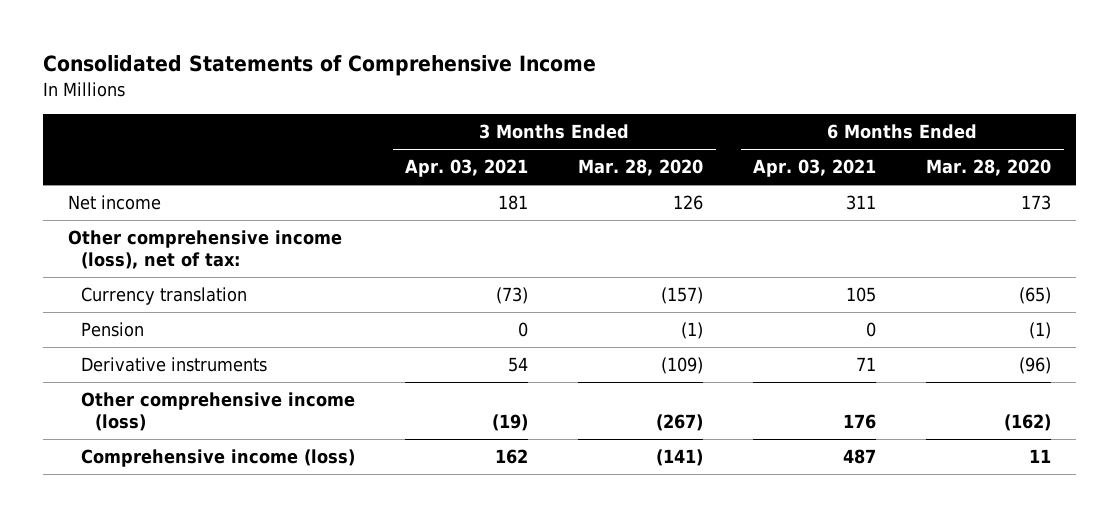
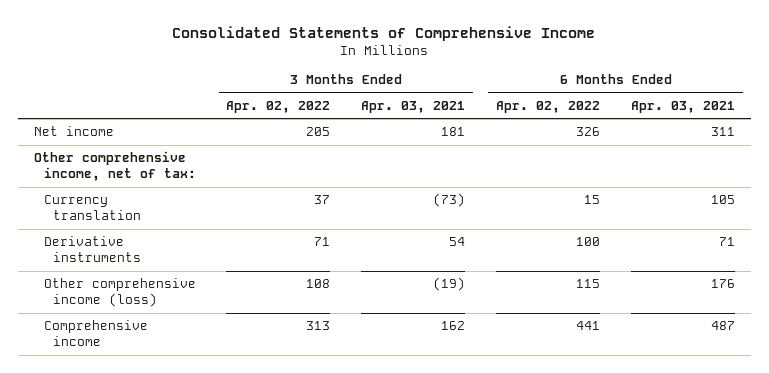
[578,159,704,177] Mar. 28, 2020 -> none
[926,159,1052,177] Mar. 28, 2020 -> none
none -> [226,100,331,113] Apr. 02, 2022
none -> [496,100,601,113] Apr. 02, 2022
[67,230,342,270] Other comprehensive income (loss), net of tax: -> [33,151,196,182] Other comprehensive income, net of tax:
[81,322,145,338] Pension -> none
[81,449,356,468] Comprehensive income (loss) -> [43,320,148,347] Comprehensive income

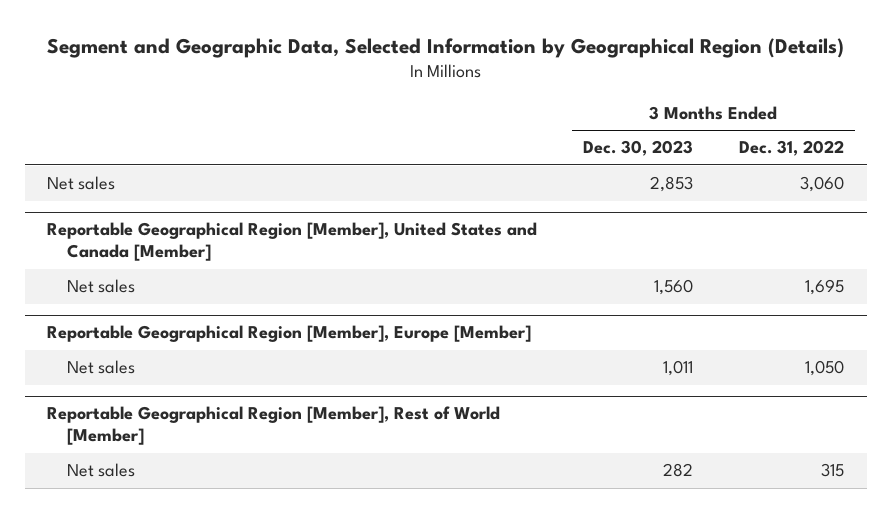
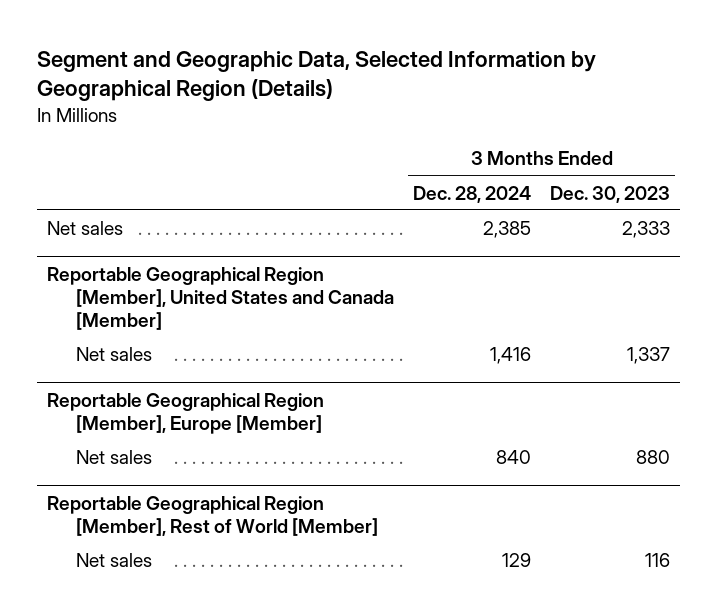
[738,140,844,157] Dec. 31, 2022 -> none
none -> [412,185,531,203] Dec. 28, 2024
[650,176,694,193] 2,853 -> [622,221,671,239] 2,333
[654,279,694,296] 1,560 -> [627,347,671,365] 1,337
[663,360,694,377] 1,011 -> [636,450,671,465] 880
[663,463,694,478] 282 -> [645,553,671,568] 116

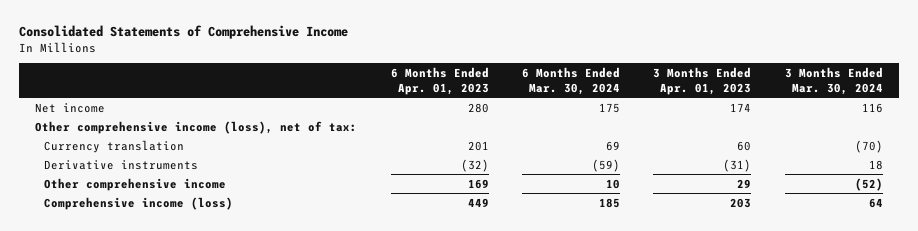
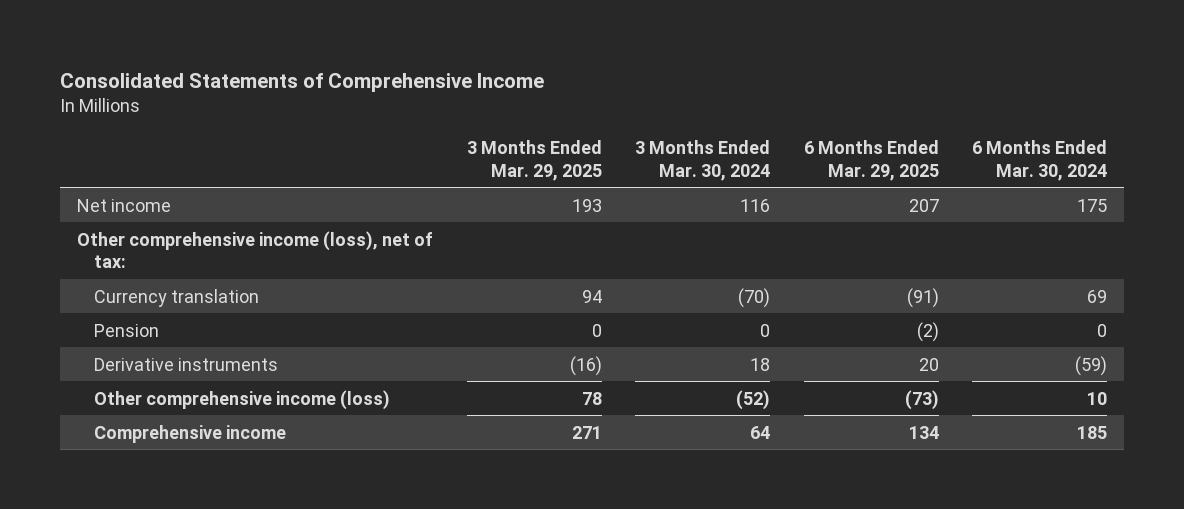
[390,67,489,95] 6 Months Ended Apr. 01, 2023 -> none
[653,67,752,95] 3 Months Ended Apr. 01, 2023 -> none
none -> [466,139,602,181] 3 Months Ended Mar. 29, 2025
none -> [803,139,939,181] 6 Months Ended Mar. 29, 2025
none -> [94,323,160,337] Pension
[43,177,226,191] Other comprehensive income -> [94,389,391,410] Other comprehensive income (loss)
[43,196,233,210] Comprehensive income (loss) -> [94,424,287,443] Comprehensive income

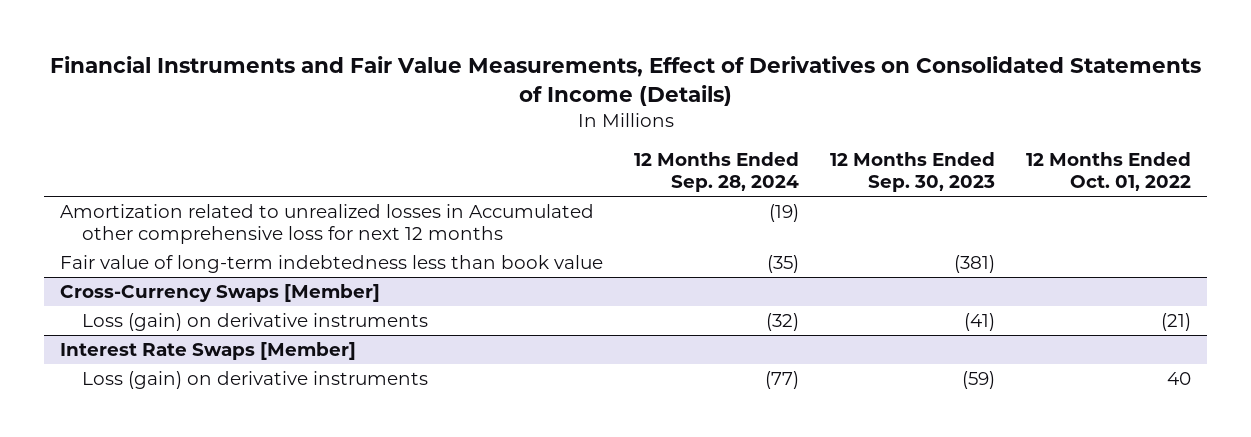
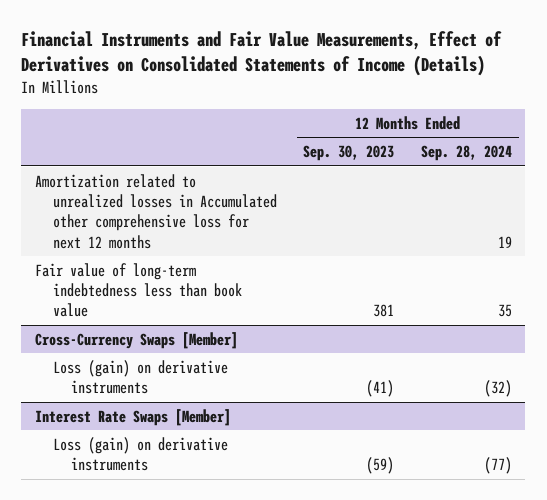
[1026,151,1192,192] 12 Months Ended Oct. 01, 2022 -> none
[769,203,800,222] (19) -> [498,235,513,248] 19
[767,254,800,273] (35) -> [498,304,513,318] 35
[954,254,996,273] (381) -> [373,304,395,318] 381

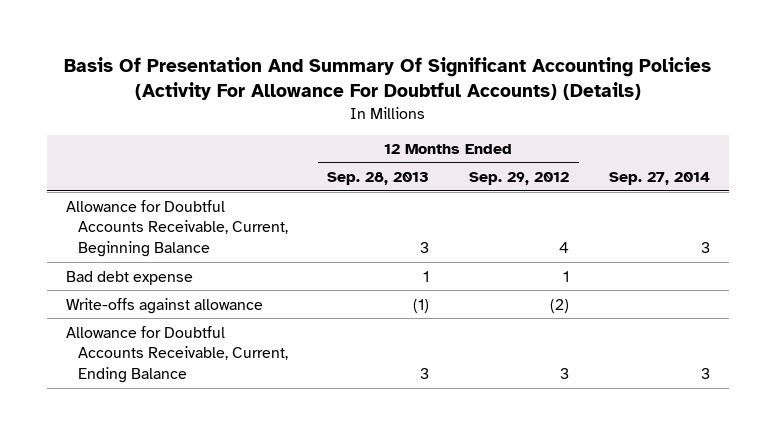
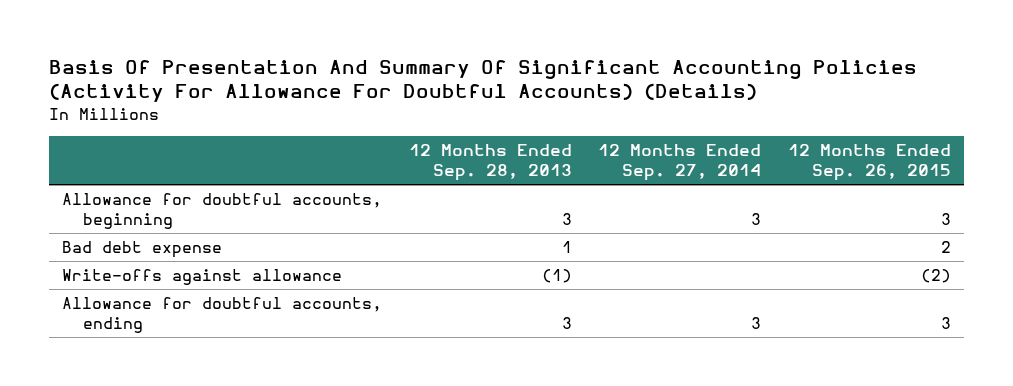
[469,172,570,186] Sep. 29, 2012 -> none
[608,172,710,186] Sep. 27, 2014 -> none
none -> [598,144,762,182] 12 Months Ended Sep. 27, 2014
none -> [788,144,952,182] 12 Months Ended Sep. 26, 2015
[66,199,288,258] Allowance for Doubtful Accounts Receivable, Current, Beginning Balance -> [62,193,383,230] Allowance for doubtful accounts, beginning
[66,325,288,384] Allowance for Doubtful Accounts Receivable, Current, Ending Balance -> [62,297,383,334] Allowance for doubtful accounts, ending

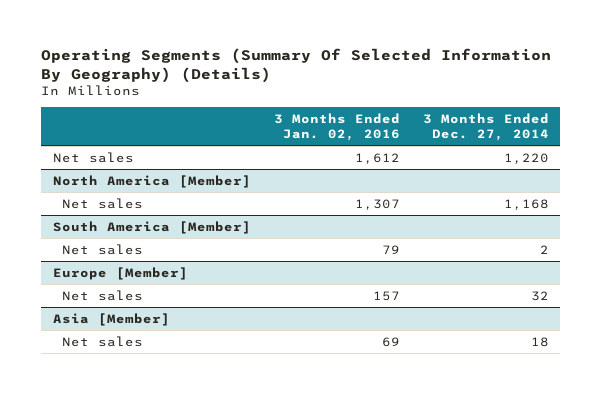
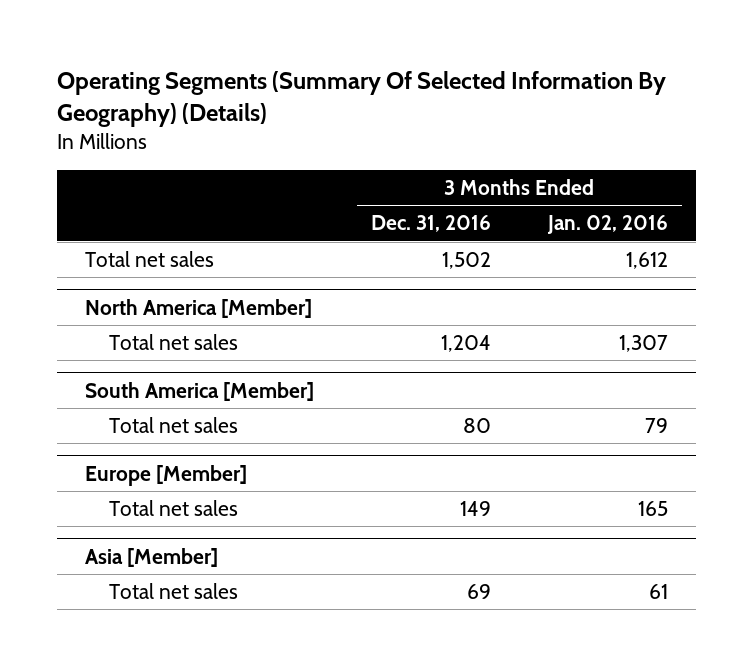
[422,112,549,141] 3 Months Ended Dec. 27, 2014 -> none
none -> [370,215,491,233] Dec. 31, 2016
[52,151,134,163] Net sales -> [85,251,215,268] Total net sales
[61,197,143,209] Net sales -> [108,334,238,351] Total net sales
[61,243,143,255] Net sales -> [108,417,238,434] Total net sales
[61,289,143,301] Net sales -> [108,500,238,517] Total net sales
[372,290,400,301] 157 -> [637,501,668,517] 165
[61,335,143,347] Net sales -> [108,583,238,600] Total net sales
[381,336,400,347] 69 -> [648,584,668,600] 61

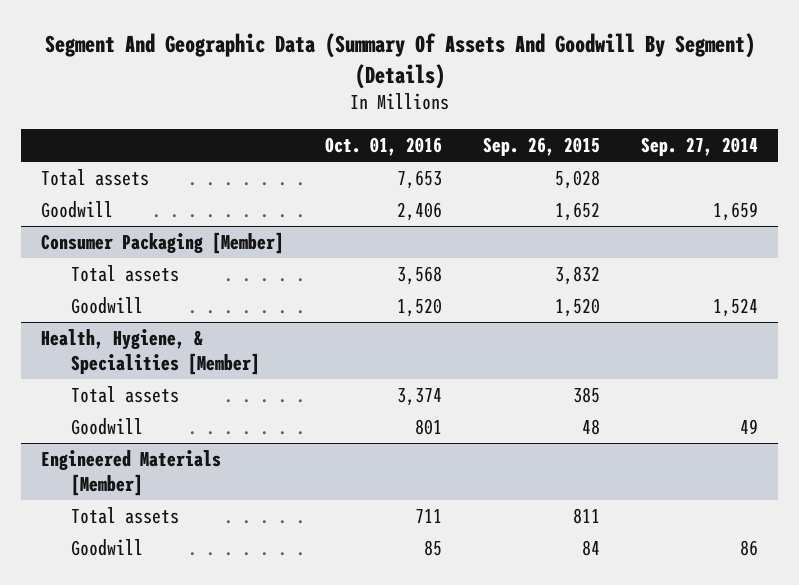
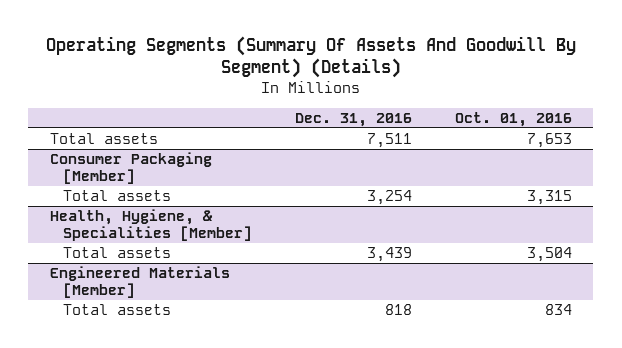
[44,32,755,89] Segment And Geographic Data (Summary Of Assets And Goodwill By Segment) (Details) -> [45,35,576,79] Operating Segments (Summary Of Assets And Goodwill By Segment) (Details)
[483,137,601,157] Sep. 26, 2015 -> none
[640,137,758,157] Sep. 27, 2014 -> none
none -> [295,112,413,127] Dec. 31, 2016
[41,201,114,219] Goodwill -> none
[70,297,143,315] Goodwill -> none
[397,266,443,286] 3,568 -> [527,190,573,206] 3,315
[70,418,143,436] Goodwill -> none
[397,388,443,407] 3,374 -> [527,247,573,263] 3,504
[70,539,143,557] Goodwill -> none
[415,509,443,524] 711 -> [545,304,573,316] 834

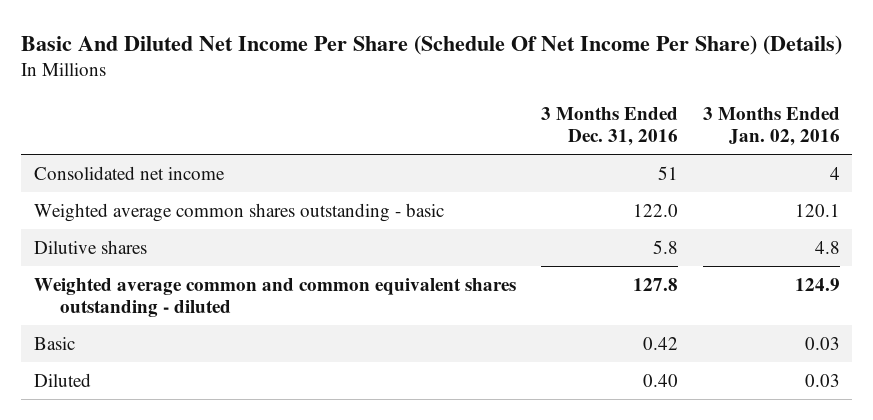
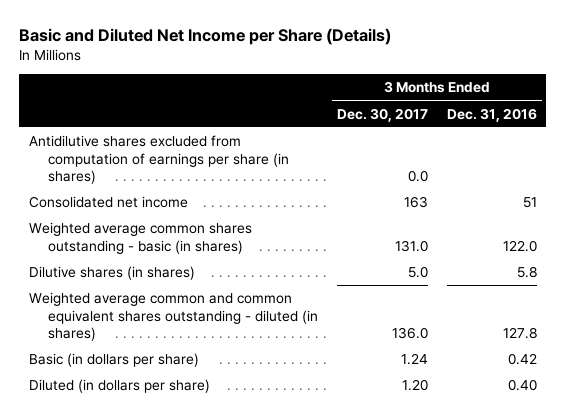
[21,34,843,55] Basic And Diluted Net Income Per Share (Schedule Of Net Income Per Share) (Details) -> [18,27,391,45] Basic and Diluted Net Income per Share (Details)
[702,106,840,147] 3 Months Ended Jan. 02, 2016 -> none
none -> [336,107,428,122] Dec. 30, 2017
none -> [28,135,289,184] Antidilutive shares excluded from computation of earnings per share (in shares)
[33,202,444,222] Weighted average common shares outstanding - basic -> [28,222,252,254] Weighted average common shares outstanding - basic (in shares)
[33,239,147,254] Dilutive shares -> [28,266,195,281] Dilutive shares (in shares)
[33,277,516,318] Weighted average common and common equivalent shares outstanding - diluted -> [28,292,318,341] Weighted average common and common equivalent shares outstanding - diluted (in shares)
[33,336,75,350] Basic -> [28,353,199,368] Basic (in dollars per share)
[33,372,91,387] Diluted -> [28,379,210,394] Diluted (in dollars per share)

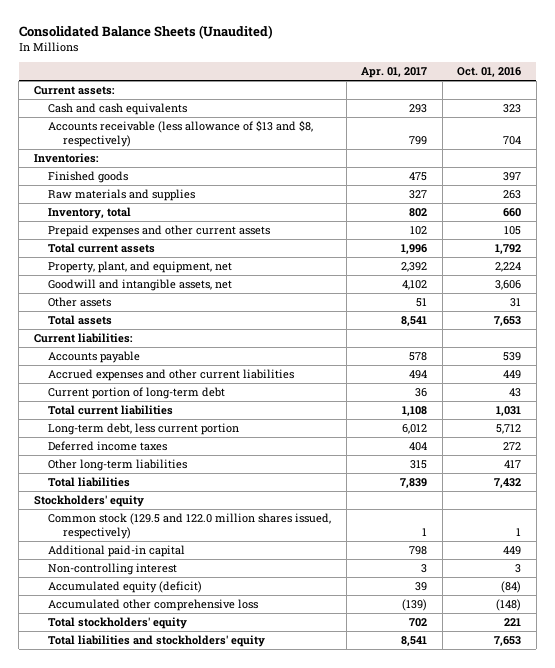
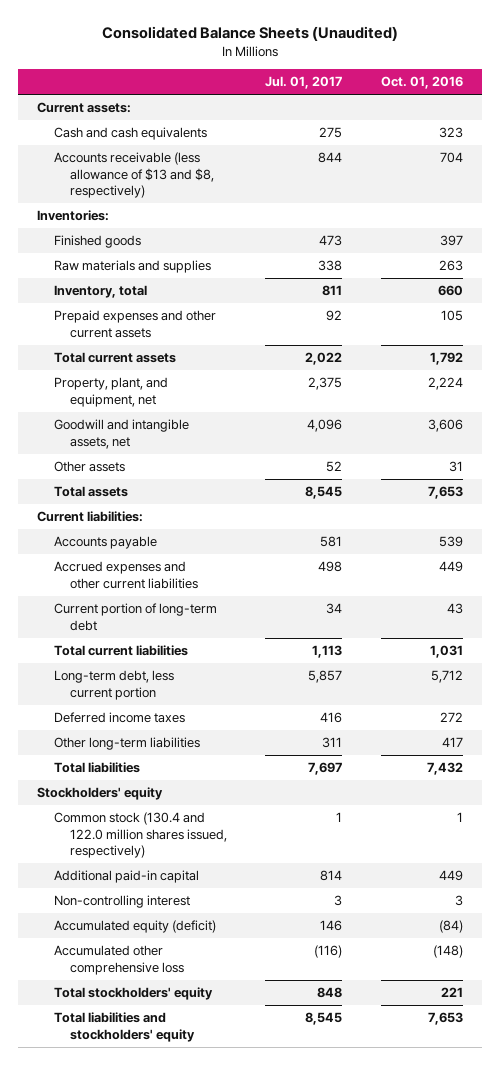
[361,67,428,79] Apr. 01, 2017 -> none
none -> [265,76,343,90] Jul. 01, 2017
[48,513,332,540] Common stock (129.5 and 122.0 million shares issued, respectively) -> [53,812,227,859] Common stock (130.4 and 122.0 million shares issued, respectively)

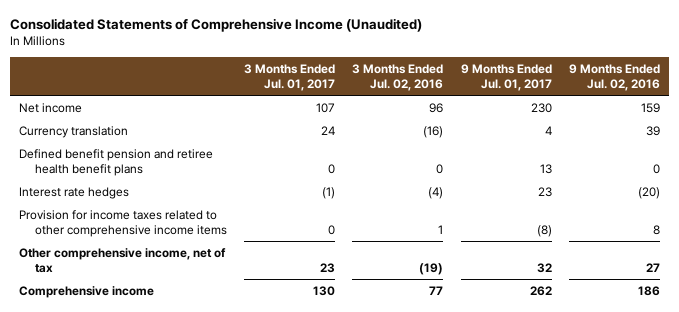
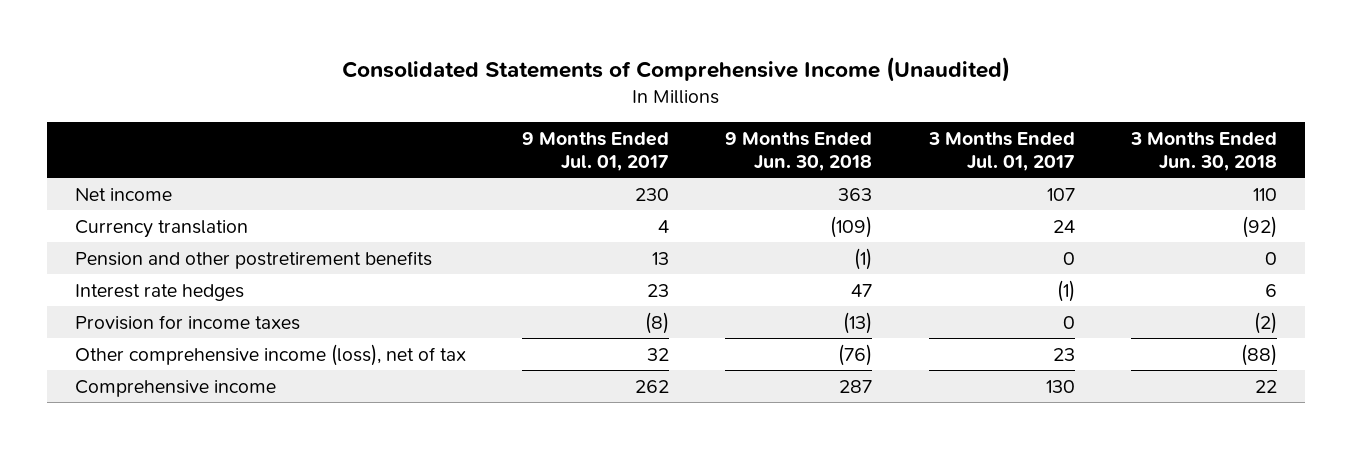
[352,63,444,91] 3 Months Ended Jul. 02, 2016 -> none
[569,63,661,91] 9 Months Ended Jul. 02, 2016 -> none
none -> [725,131,873,171] 9 Months Ended Jun. 30, 2018
none -> [1130,131,1278,171] 3 Months Ended Jun. 30, 2018
[18,148,213,176] Defined benefit pension and retiree health benefit plans -> [74,250,432,269] Pension and other postretirement benefits
[18,209,227,237] Provision for income taxes related to other comprehensive income items -> [74,314,300,330] Provision for income taxes
[18,247,226,273] Other comprehensive income, net of tax -> [74,343,466,366] Other comprehensive income (loss), net of tax

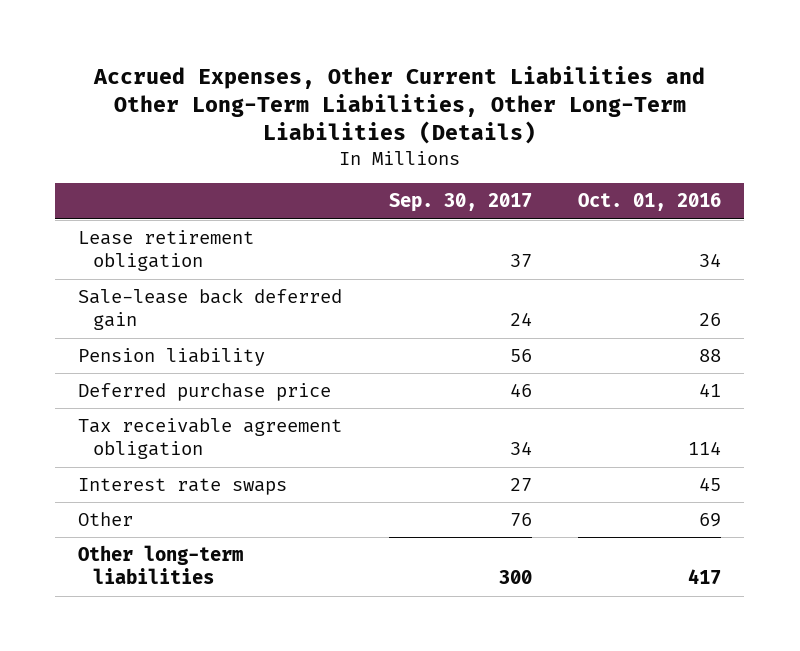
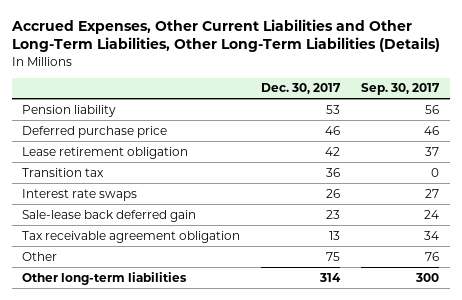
[578,193,722,212] Oct. 01, 2016 -> none
none -> [261,83,342,95] Dec. 30, 2017
[78,230,255,272] Lease retirement obligation -> [22,146,189,159] Lease retirement obligation
none -> [22,167,105,177] Transition tax
[78,288,343,331] Sale-lease back deferred gain -> [22,209,197,222] Sale-lease back deferred gain
[78,418,343,460] Tax receivable agreement obligation -> [22,230,241,243] Tax receivable agreement obligation

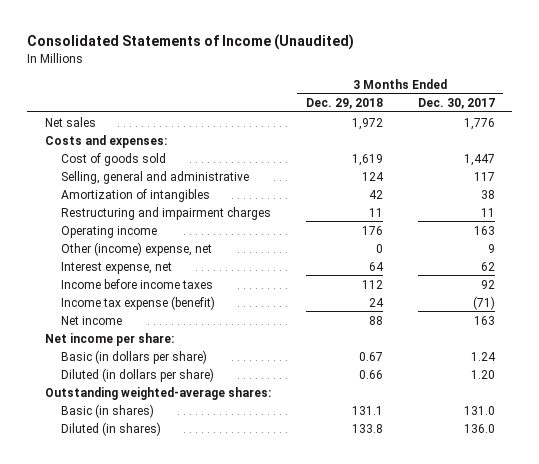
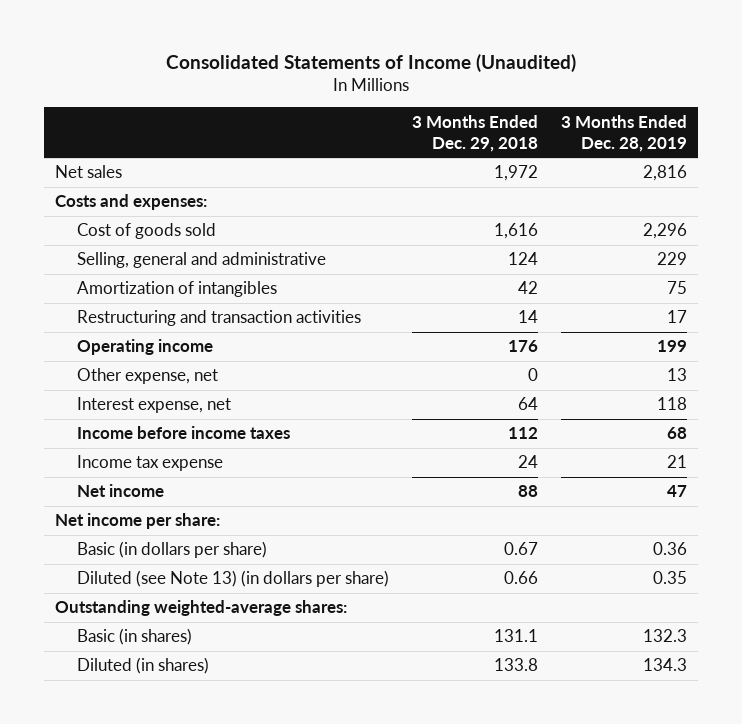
[417,98,495,110] Dec. 30, 2017 -> none
none -> [560,114,687,152] 3 Months Ended Dec. 28, 2019
[351,153,383,166] 1,619 -> [493,223,538,240] 1,616
[61,206,272,220] Restructuring and impairment charges -> none
none -> [77,310,362,327] Restructuring and transaction activities
[61,241,213,256] Other (income) expense, net -> [77,368,219,385] Other expense, net
[61,295,216,310] Income tax expense (benefit) -> [77,455,224,472] Income tax expense
[61,367,215,382] Diluted (in dollars per share) -> [77,570,390,588] Diluted (see Note 13) (in dollars per share)

